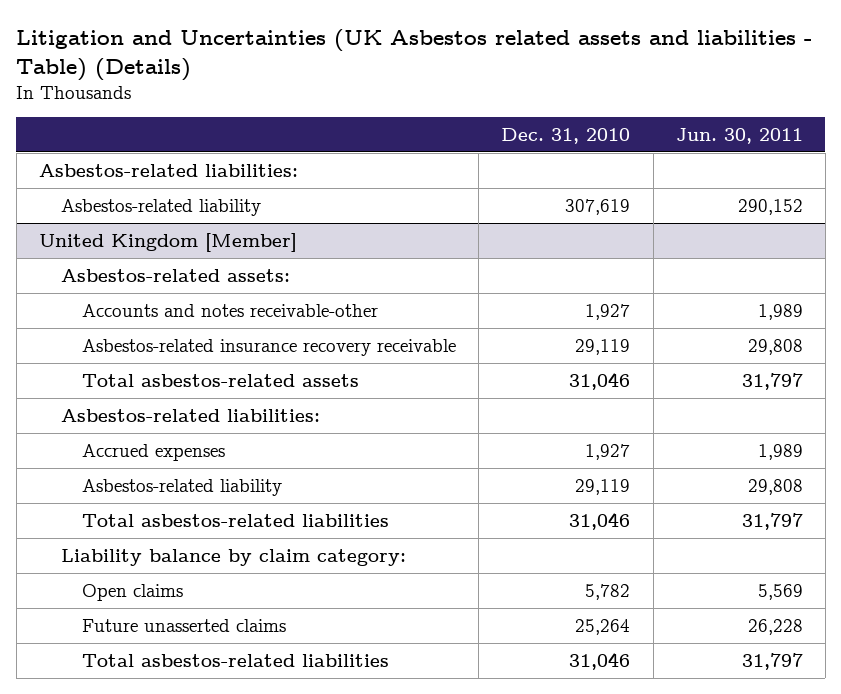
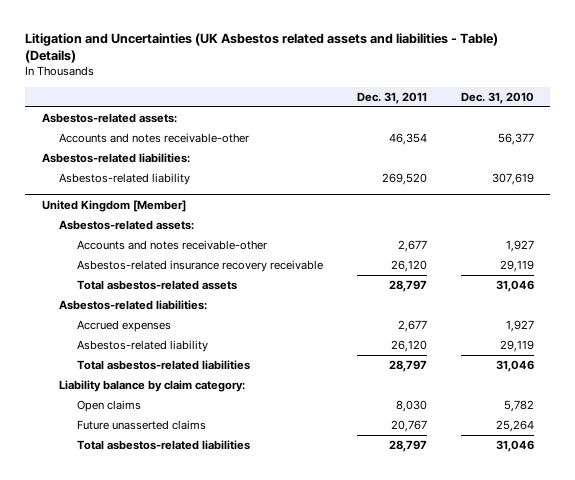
[675,128,803,145] Jun. 30, 2011 -> none
none -> [356,91,427,104] Dec. 31, 2011
none -> [41,112,177,123] Asbestos-related assets:
none -> [59,132,250,143] Accounts and notes receivable-other

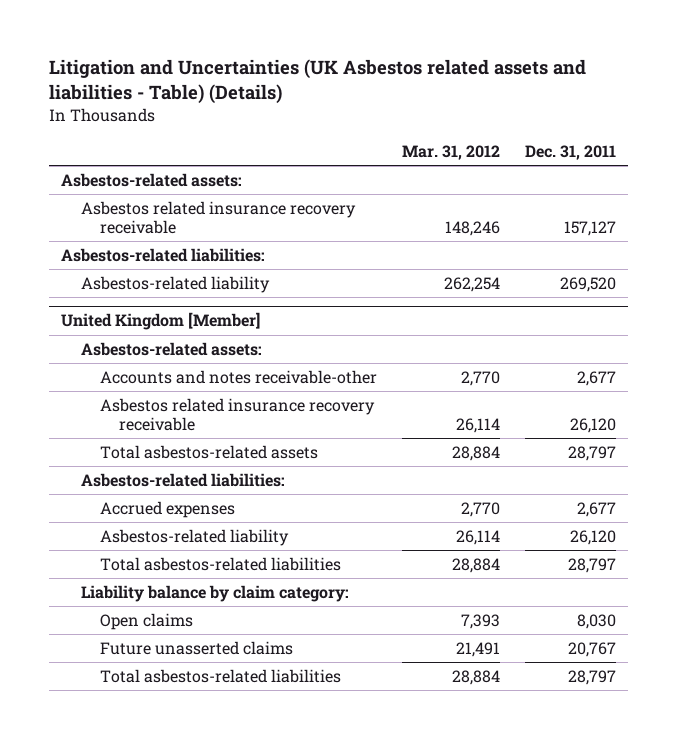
[460,91,534,104] Dec. 31, 2010 -> none
none -> [401,144,500,160] Mar. 31, 2012
[59,132,250,143] Accounts and notes receivable-other -> none
none -> [80,200,356,234] Asbestos related insurance recovery receivable
[76,259,323,272] Asbestos-related insurance recovery receivable -> [99,397,375,431] Asbestos related insurance recovery receivable

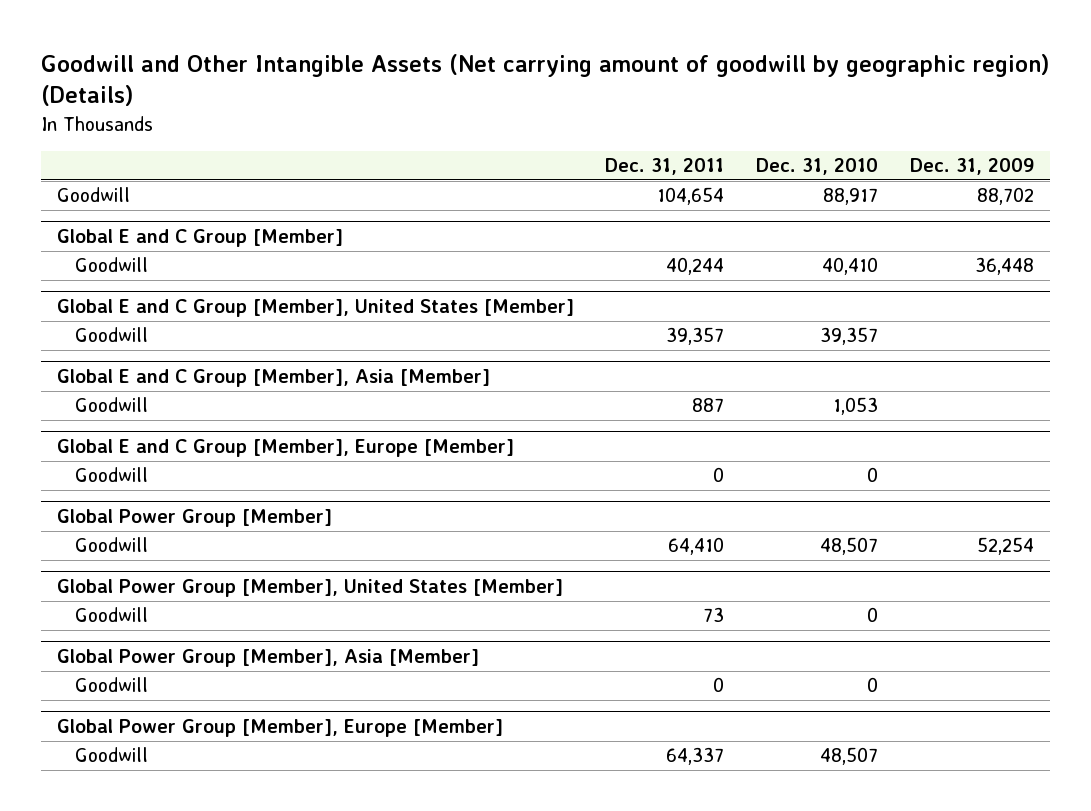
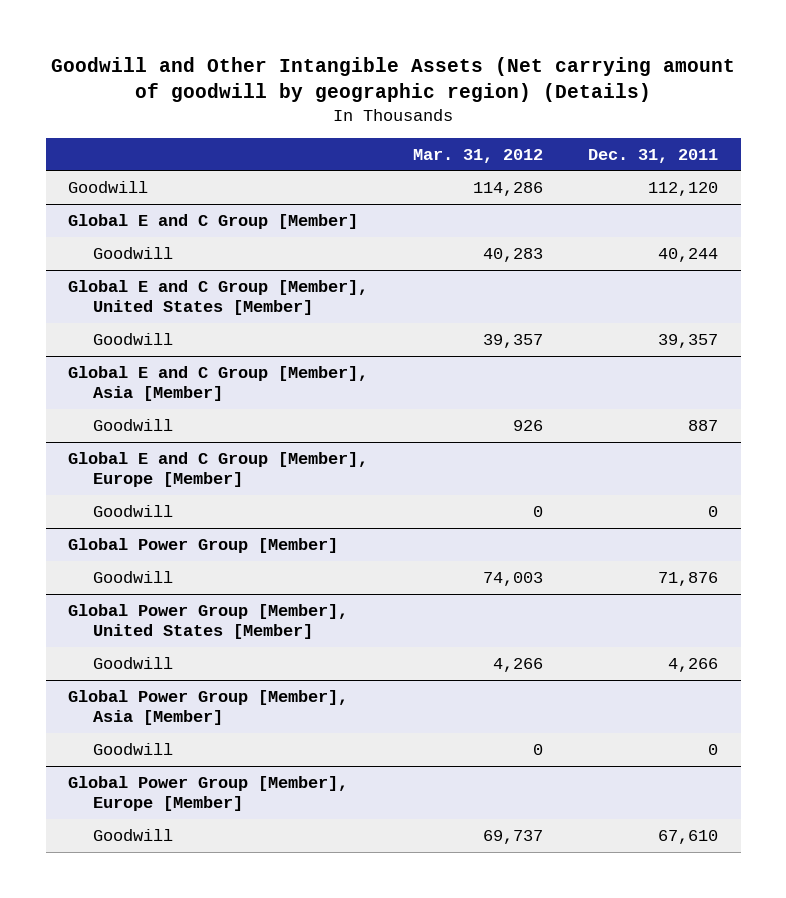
[756,158,879,176] Dec. 31, 2010 -> none
[910,158,1035,176] Dec. 31, 2009 -> none
none -> [413,148,544,163] Mar. 31, 2012
[657,187,725,206] 104,654 -> [648,181,719,196] 112,120
[668,537,725,556] 64,410 -> [658,571,719,586] 71,876
[703,607,725,623] 73 -> [668,657,719,672] 4,266
[666,747,725,766] 64,337 -> [658,829,719,844] 67,610

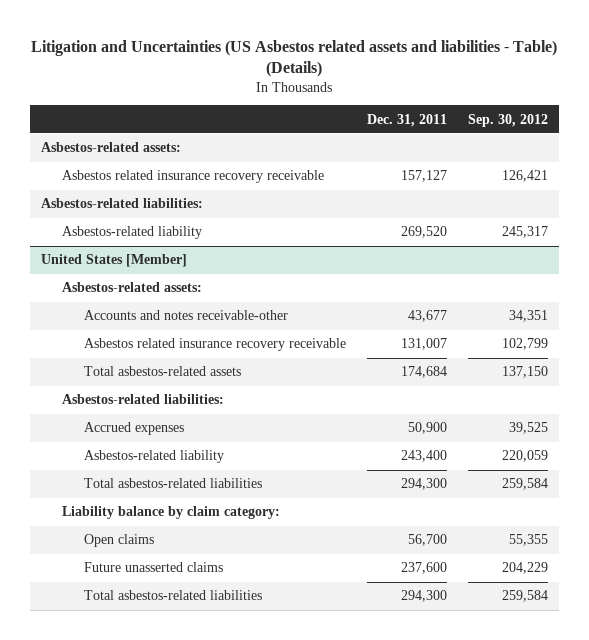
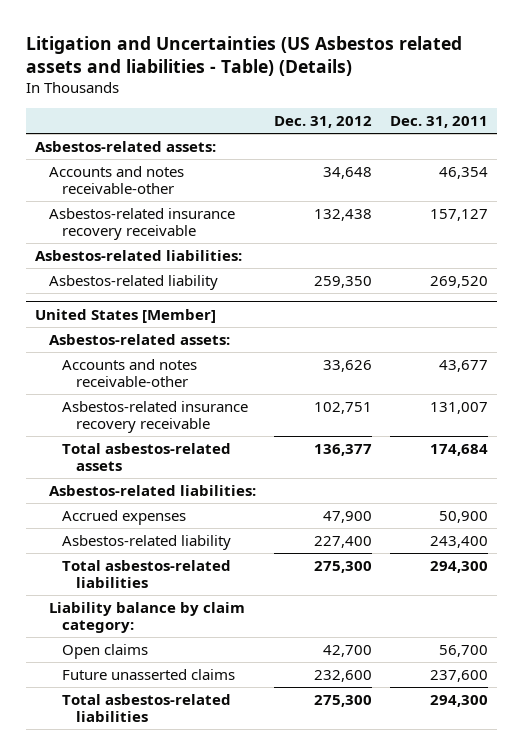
[468,113,549,127] Sep. 30, 2012 -> none
none -> [273,116,372,129] Dec. 31, 2012
none -> [48,165,184,195] Accounts and notes receivable-other
[62,170,325,184] Asbestos related insurance recovery receivable -> [48,207,235,241] Asbestos-related insurance recovery receivable
[83,338,346,352] Asbestos related insurance recovery receivable -> [62,400,249,434] Asbestos-related insurance recovery receivable

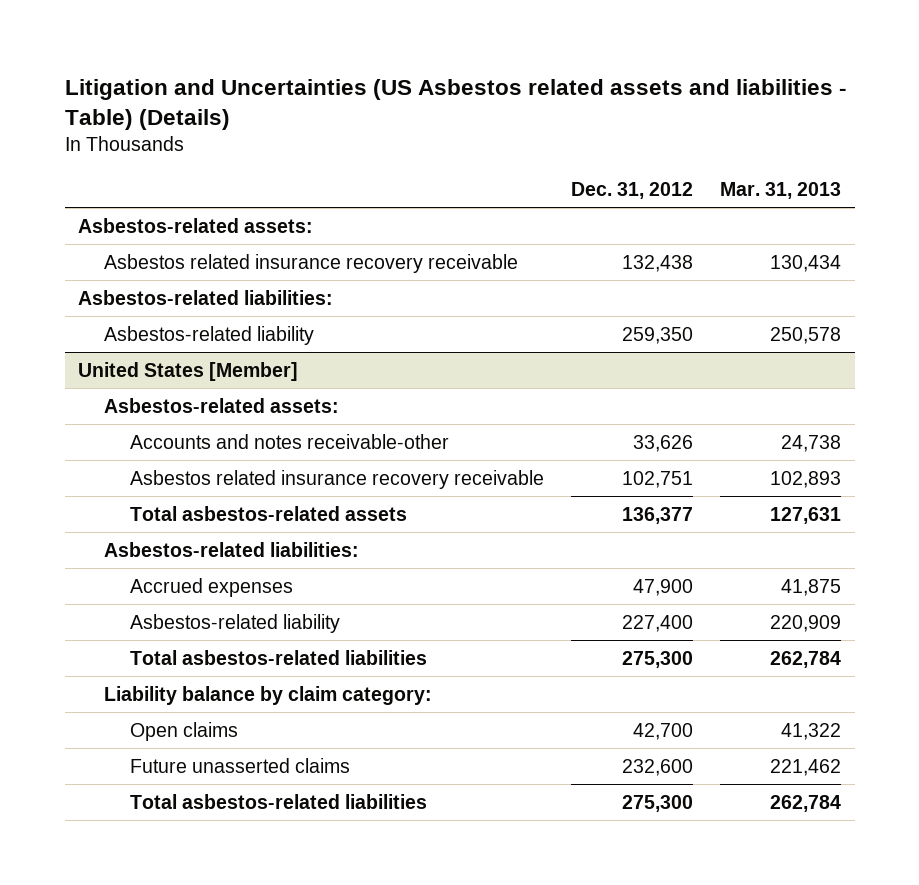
[389,116,488,129] Dec. 31, 2011 -> none
none -> [720,181,842,199] Mar. 31, 2013
[48,165,184,195] Accounts and notes receivable-other -> none
[48,207,235,241] Asbestos-related insurance recovery receivable -> [104,253,519,273] Asbestos related insurance recovery receivable
[62,400,249,434] Asbestos-related insurance recovery receivable -> [130,469,545,489] Asbestos related insurance recovery receivable

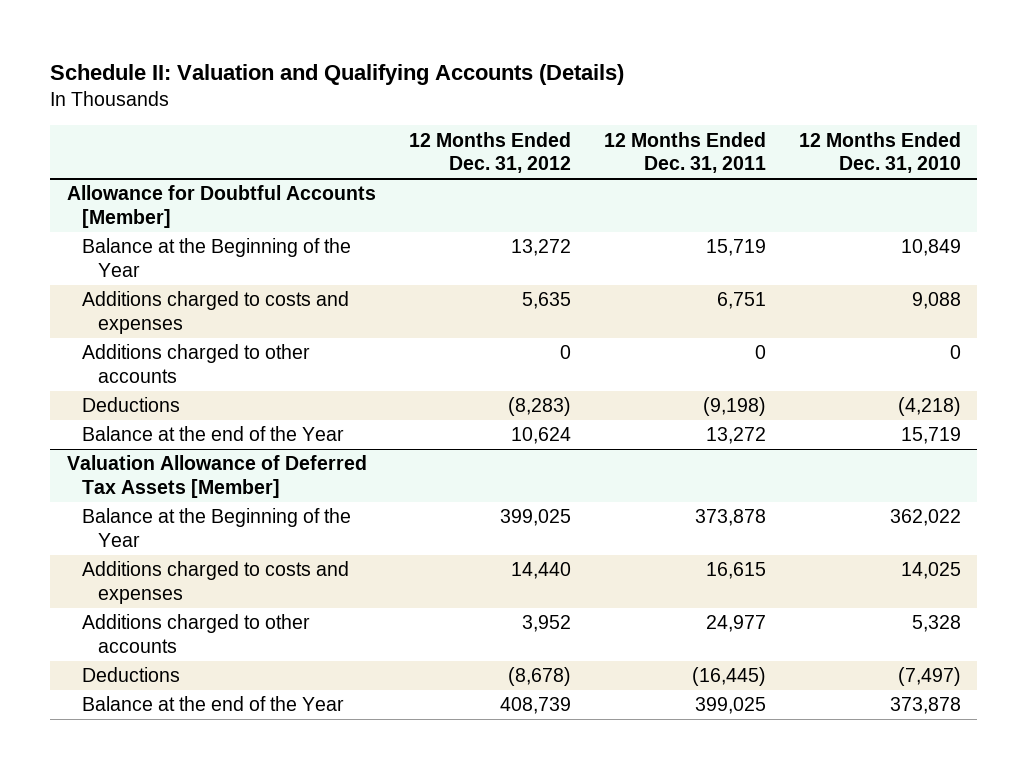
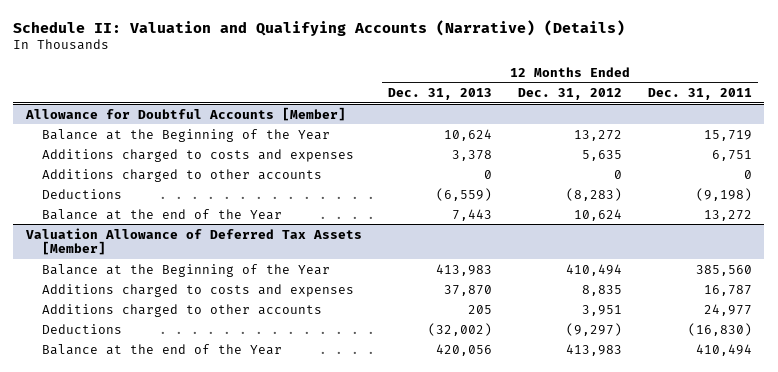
[50,63,625,85] Schedule II: Valuation and Qualifying Accounts (Details) -> [13,19,626,36] Schedule II: Valuation and Qualifying Accounts (Narrative) (Details)
[798,131,961,174] 12 Months Ended Dec. 31, 2010 -> none
none -> [387,87,492,100] Dec. 31, 2013
[499,509,571,527] 399,025 -> [565,263,622,276] 410,494
[694,509,766,527] 373,878 -> [695,264,752,276] 385,560
[510,562,571,580] 14,440 -> [581,284,622,296] 8,835
[705,562,766,580] 16,615 -> [703,284,752,296] 16,787
[521,615,571,633] 3,952 -> [581,304,622,316] 3,951
[507,667,571,687] (8,678) -> [565,322,622,336] (9,297)
[691,667,766,687] (16,445) -> [687,322,752,336] (16,830)
[499,697,571,715] 408,739 -> [565,343,622,356] 413,983
[694,697,766,715] 399,025 -> [695,343,752,356] 410,494

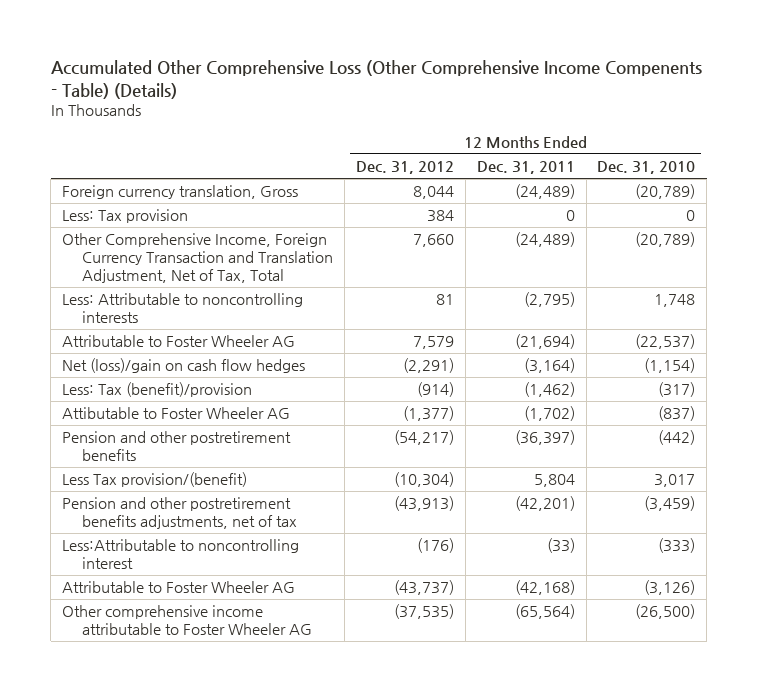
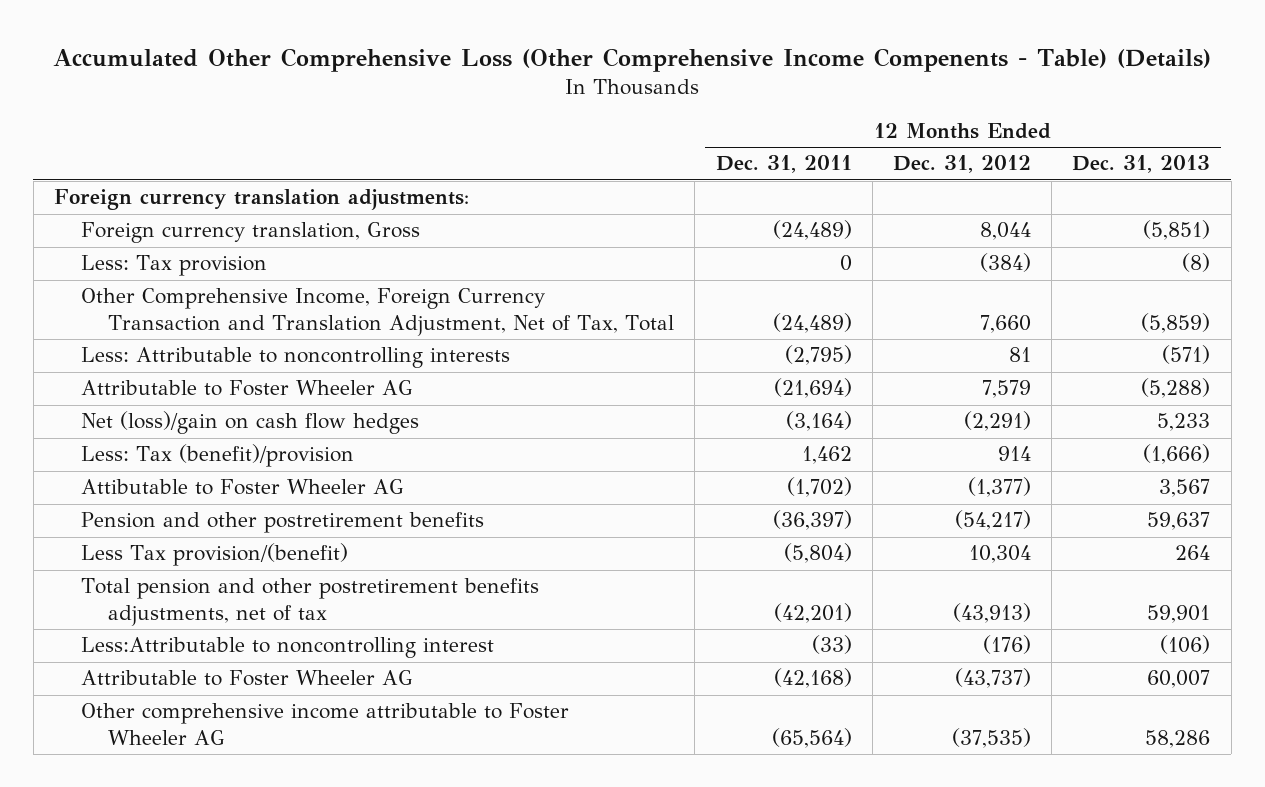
[597,161,696,175] Dec. 31, 2010 -> none
none -> [1072,155,1211,174] Dec. 31, 2013
none -> [54,189,470,211] Foreign currency translation adjustments:
[427,210,455,223] 384 -> [980,253,1032,273] (384)
[417,382,455,398] (914) -> [998,446,1032,462] 914
[523,382,575,398] (1,462) -> [801,446,852,465] 1,462
[394,472,455,488] (10,304) -> [969,545,1032,564] 10,304
[533,474,575,488] 5,804 -> [783,543,852,564] (5,804)
[62,497,298,530] Pension and other postretirement benefits adjustments, net of tax -> [81,578,540,626] Total pension and other postretirement benefits adjustments, net of tax

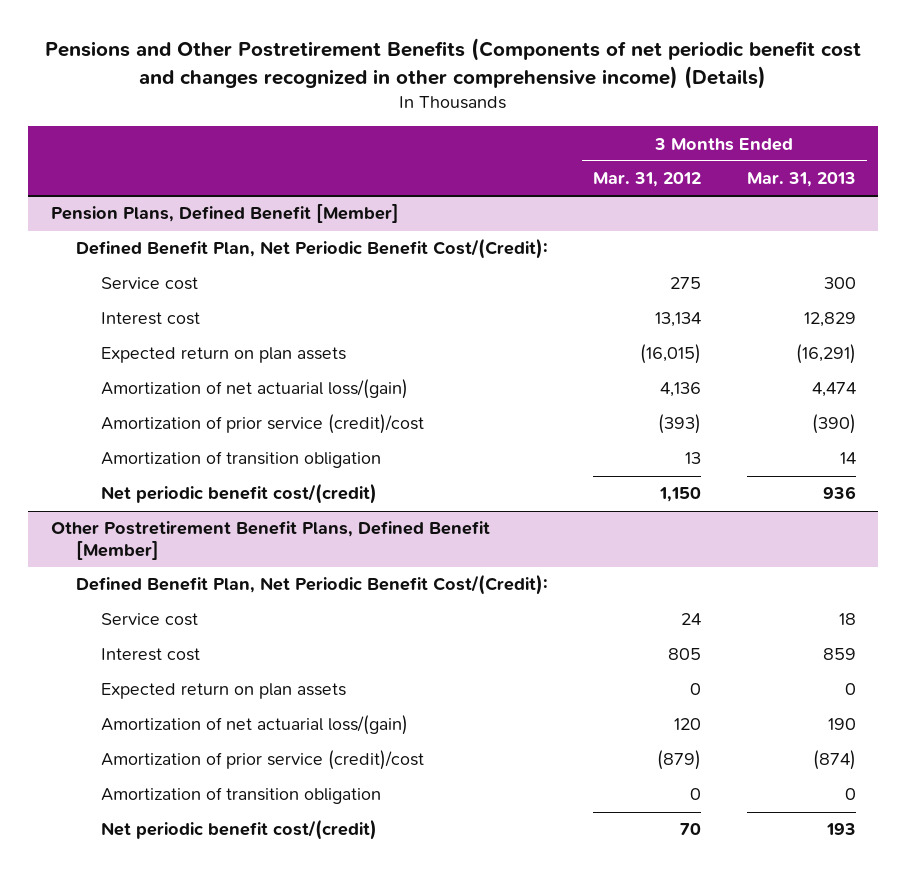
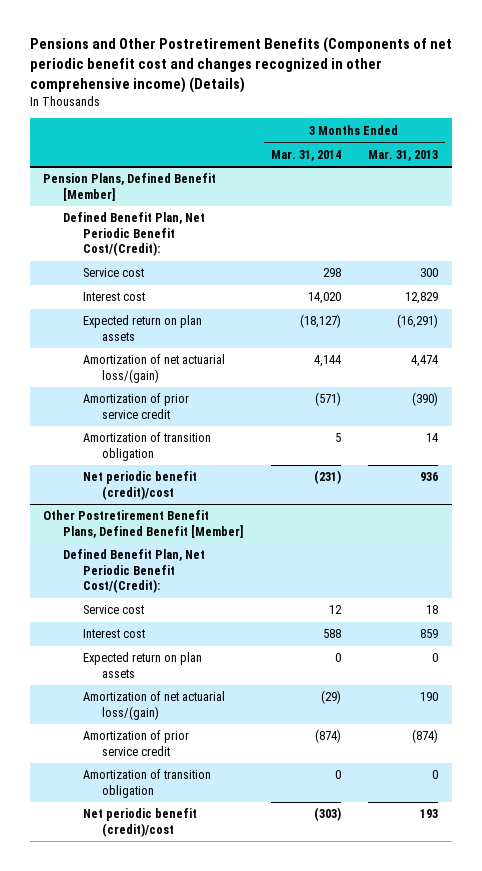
[593,172,702,188] Mar. 31, 2012 -> none
none -> [270,149,341,161] Mar. 31, 2014
[100,414,424,435] Amortization of prior service (credit)/cost -> [82,393,189,419] Amortization of prior service credit
[100,483,377,505] Net periodic benefit cost/(credit) -> [82,471,197,500] Net periodic benefit (credit)/cost
[100,750,424,771] Amortization of prior service (credit)/cost -> [82,730,189,756] Amortization of prior service credit
[100,819,377,841] Net periodic benefit cost/(credit) -> [82,808,197,837] Net periodic benefit (credit)/cost

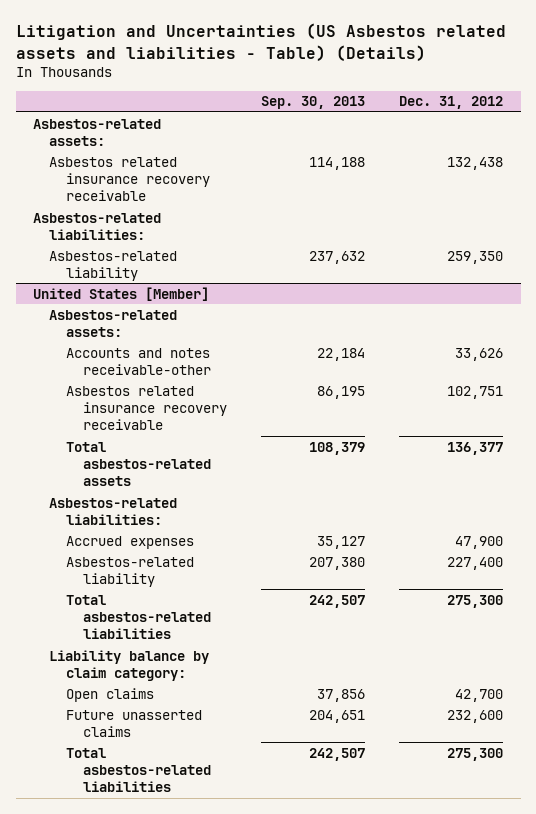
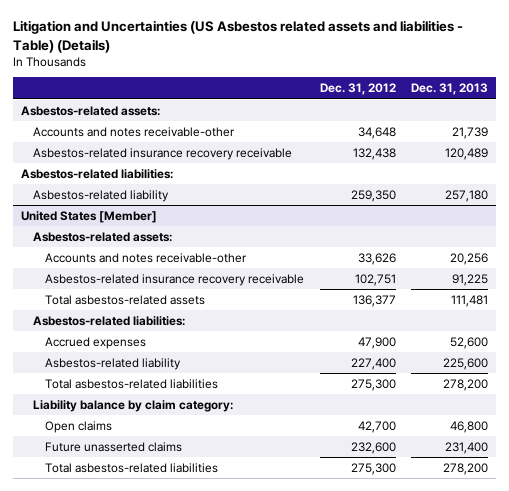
[261,96,366,110] Sep. 30, 2013 -> none
none -> [411,83,489,96] Dec. 31, 2013
none -> [33,126,236,137] Accounts and notes receivable-other
[49,156,211,202] Asbestos related insurance recovery receivable -> [33,147,293,160] Asbestos-related insurance recovery receivable
[66,385,227,431] Asbestos related insurance recovery receivable -> [45,273,305,286] Asbestos-related insurance recovery receivable

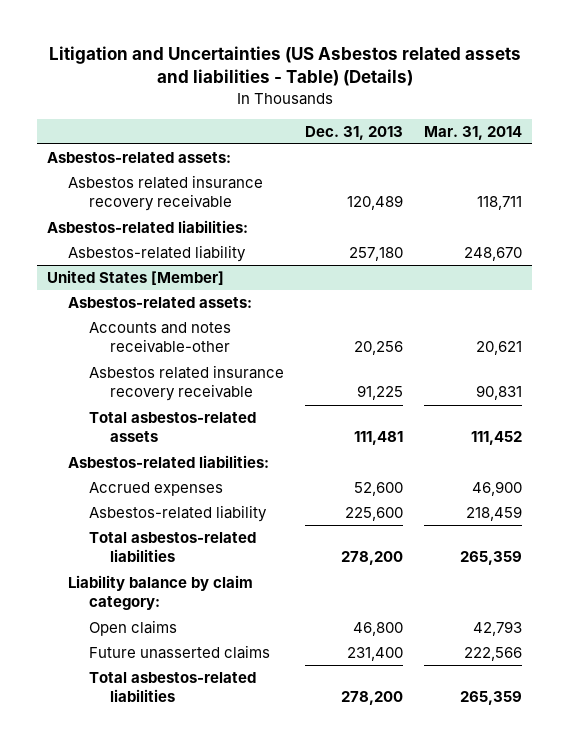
[319,83,396,96] Dec. 31, 2012 -> none
none -> [423,125,522,140] Mar. 31, 2014
[33,126,236,137] Accounts and notes receivable-other -> none
[33,147,293,160] Asbestos-related insurance recovery receivable -> [68,175,264,212] Asbestos related insurance recovery receivable
[45,273,305,286] Asbestos-related insurance recovery receivable -> [89,365,285,402] Asbestos related insurance recovery receivable

